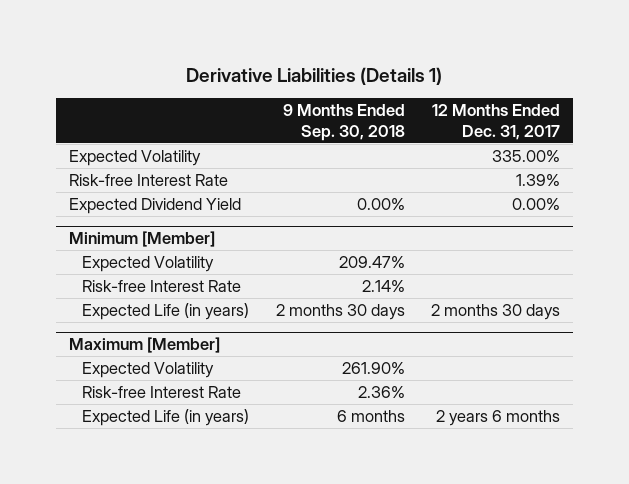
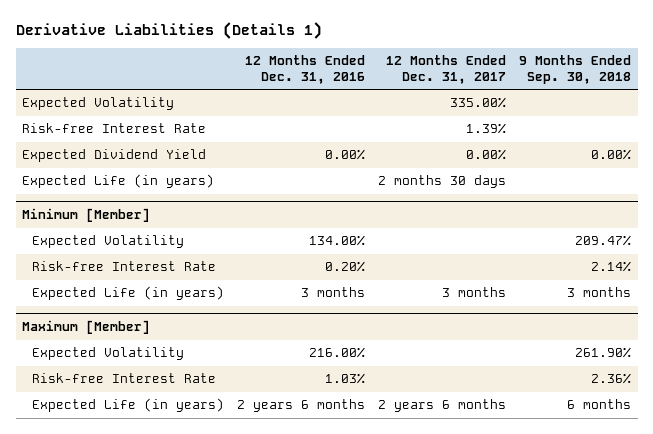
none -> [245,55,366,84] 12 Months Ended Dec. 31, 2016
none -> [22,174,215,189] Expected Life (in years)
[275,304,405,321] 2 months 30 days -> [567,287,632,298] 3 months
[430,304,560,321] 2 months 30 days -> [442,287,507,298] 3 months

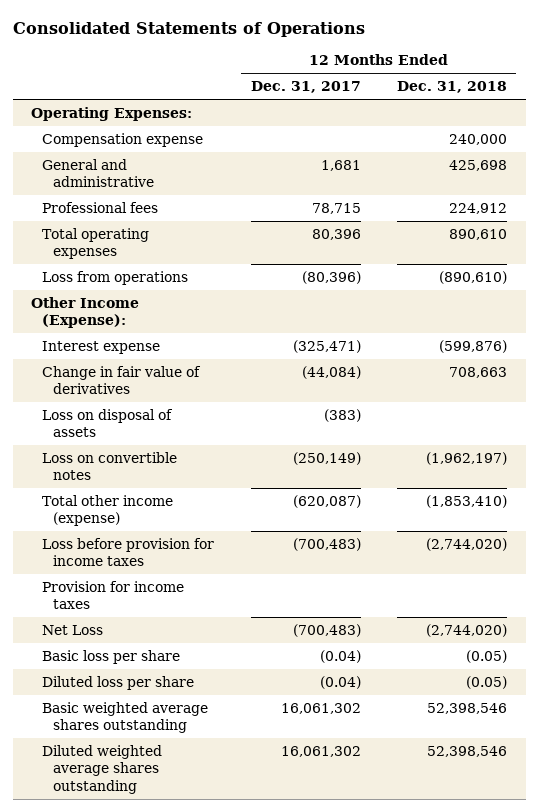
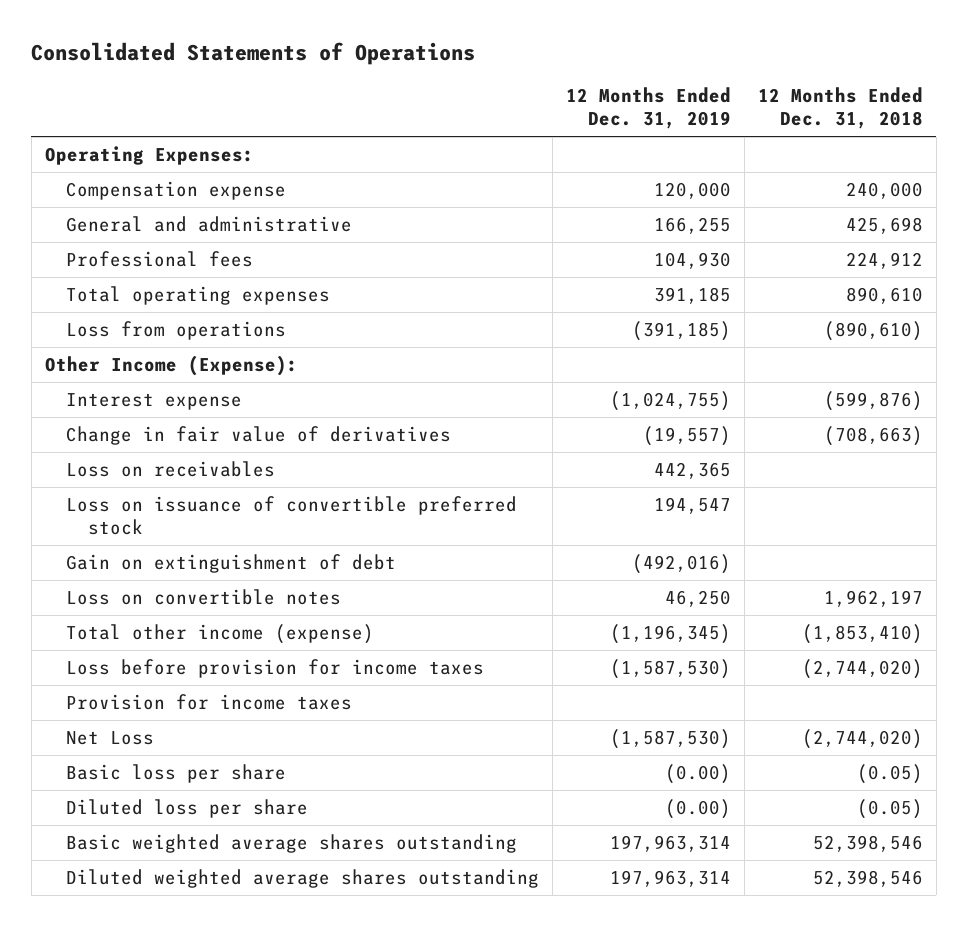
[250,81,361,94] Dec. 31, 2017 -> none
none -> [565,87,731,130] 12 Months Ended Dec. 31, 2019
[41,408,173,438] Loss on disposal of assets -> none
[449,366,508,378] 708,663 -> [823,426,923,447] (708,663)
none -> [66,461,276,478] Loss on receivables
none -> [66,496,518,535] Loss on issuance of convertible preferred stock
none -> [66,554,397,574] Gain on extinguishment of debt
[426,451,508,465] (1,962,197) -> [823,590,923,608] 1,962,197

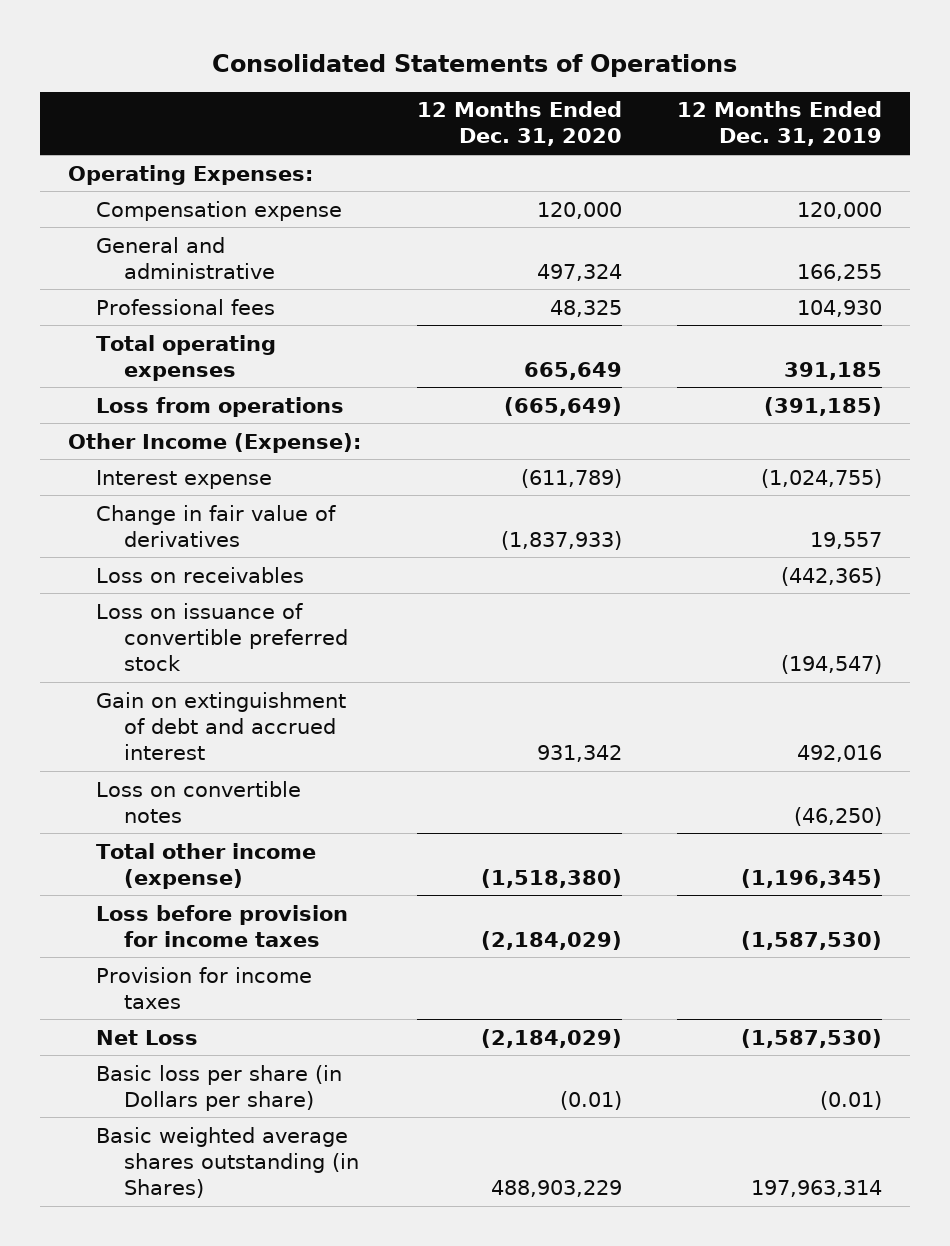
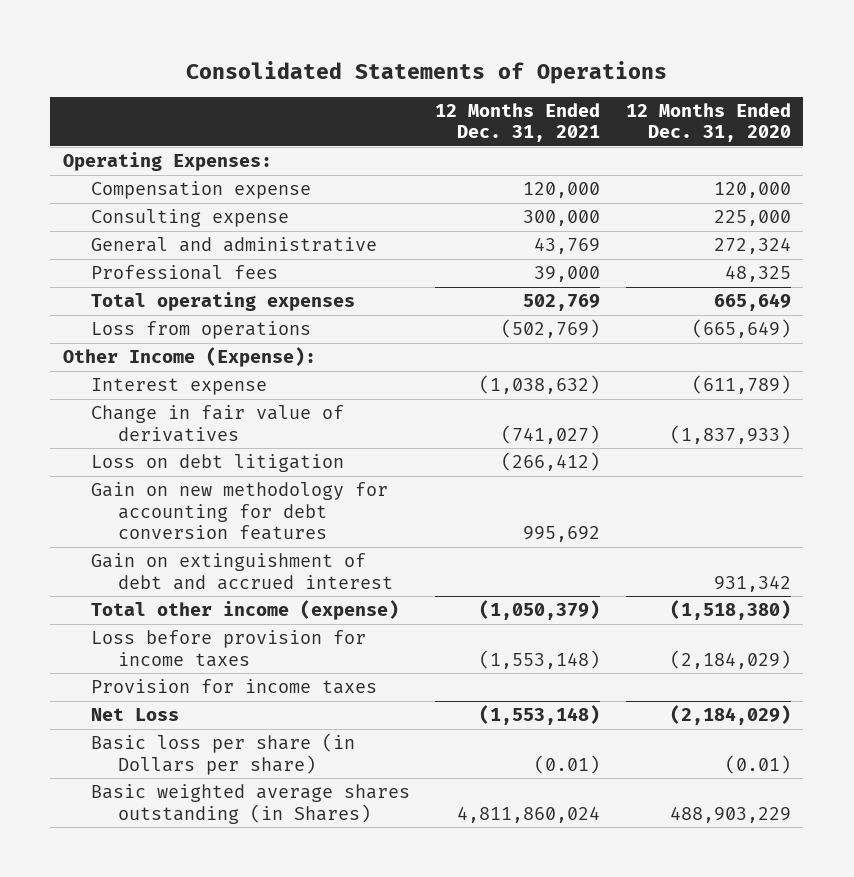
[677,101,883,147] 12 Months Ended Dec. 31, 2019 -> none
none -> [435,102,601,143] 12 Months Ended Dec. 31, 2021
none -> [90,209,289,228] Consulting expense
[536,263,622,281] 497,324 -> [713,238,791,255] 272,324
[95,566,304,583] Loss on receivables -> none
[95,602,349,671] Loss on issuance of convertible preferred stock -> none
none -> [90,454,344,473] Loss on debt litigation
none -> [90,482,388,541] Gain on new methodology for accounting for debt conversion features
[95,780,301,823] Loss on convertible notes -> none

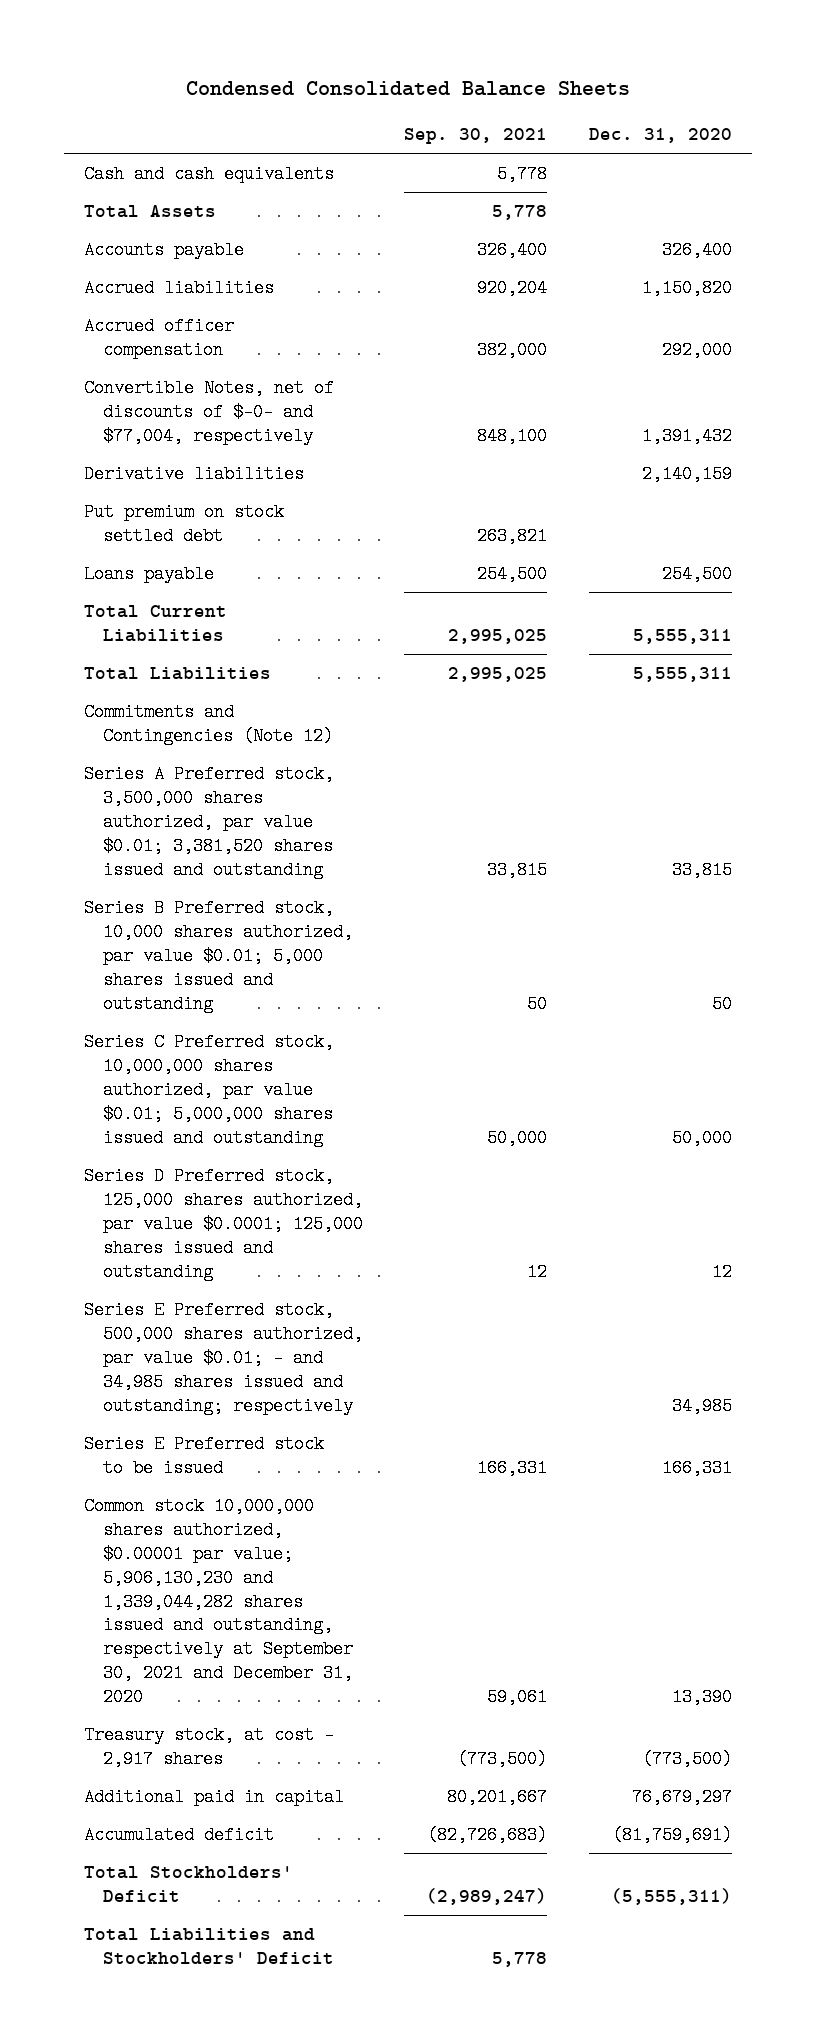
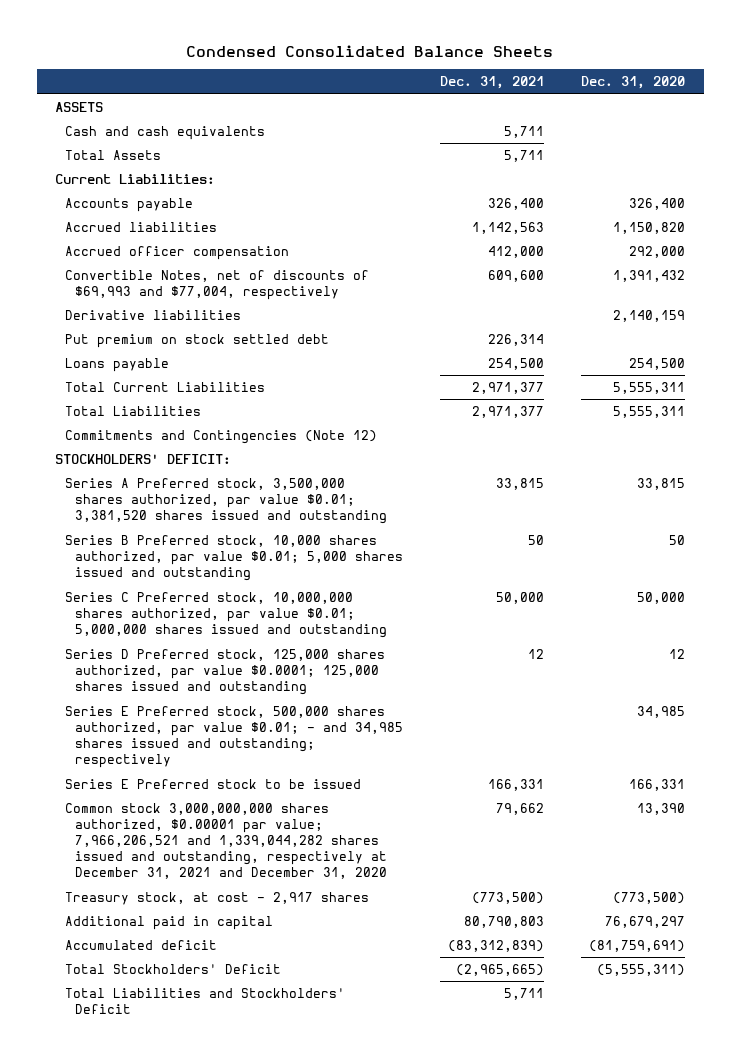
[404,128,548,145] Sep. 30, 2021 -> none
none -> [439,76,544,90] Dec. 31, 2021
none -> [55,102,104,113] ASSETS
none -> [55,174,216,185] Current Liabilities:
[84,379,335,445] Convertible Notes, net of discounts of $-0- and $77,004, respectively -> [65,270,370,301] Convertible Notes, net of discounts of $69,993 and $77,004, respectively
none -> [55,454,232,465] STOCKHOLDERS' DEFICIT:
[84,1497,354,1706] Common stock 10,000,000 shares authorized, $0.00001 par value; 5,906,130,230 and 1,339,044,282 shares issued and outstanding, respectively at September 30, 2021 and December 31, 2020 -> [65,803,387,880] Common stock 3,000,000,000 shares authorized, $0.00001 par value; 7,966,206,521 and 1,339,044,282 shares issued and outstanding, respectively at December 31, 2021 and December 31, 2020

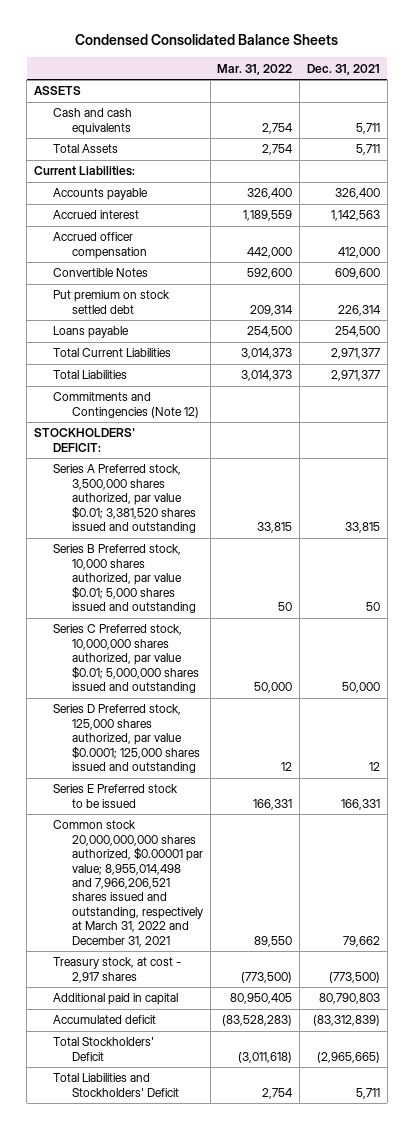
[581,76,686,90] Dec. 31, 2020 -> none
none -> [217,63,293,75] Mar. 31, 2022
[65,222,218,233] Accrued liabilities -> [52,210,139,220] Accrued interest
[65,310,242,321] Derivative liabilities -> none
[65,270,370,301] Convertible Notes, net of discounts of $69,993 and $77,004, respectively -> [52,268,148,278] Convertible Notes
[65,706,403,769] Series E Preferred stock, 500,000 shares authorized, par value $0.01; - and 34,985 shares issued and outstanding; respectively -> none
[65,803,387,880] Common stock 3,000,000,000 shares authorized, $0.00001 par value; 7,966,206,521 and 1,339,044,282 shares issued and outstanding, respectively at December 31, 2021 and December 31, 2020 -> [52,820,204,947] Common stock 20,000,000,000 shares authorized, $0.00001 par value; 8,955,014,498 and 7,966,206,521 shares issued and outstanding, respectively at March 31, 2022 and December 31, 2021

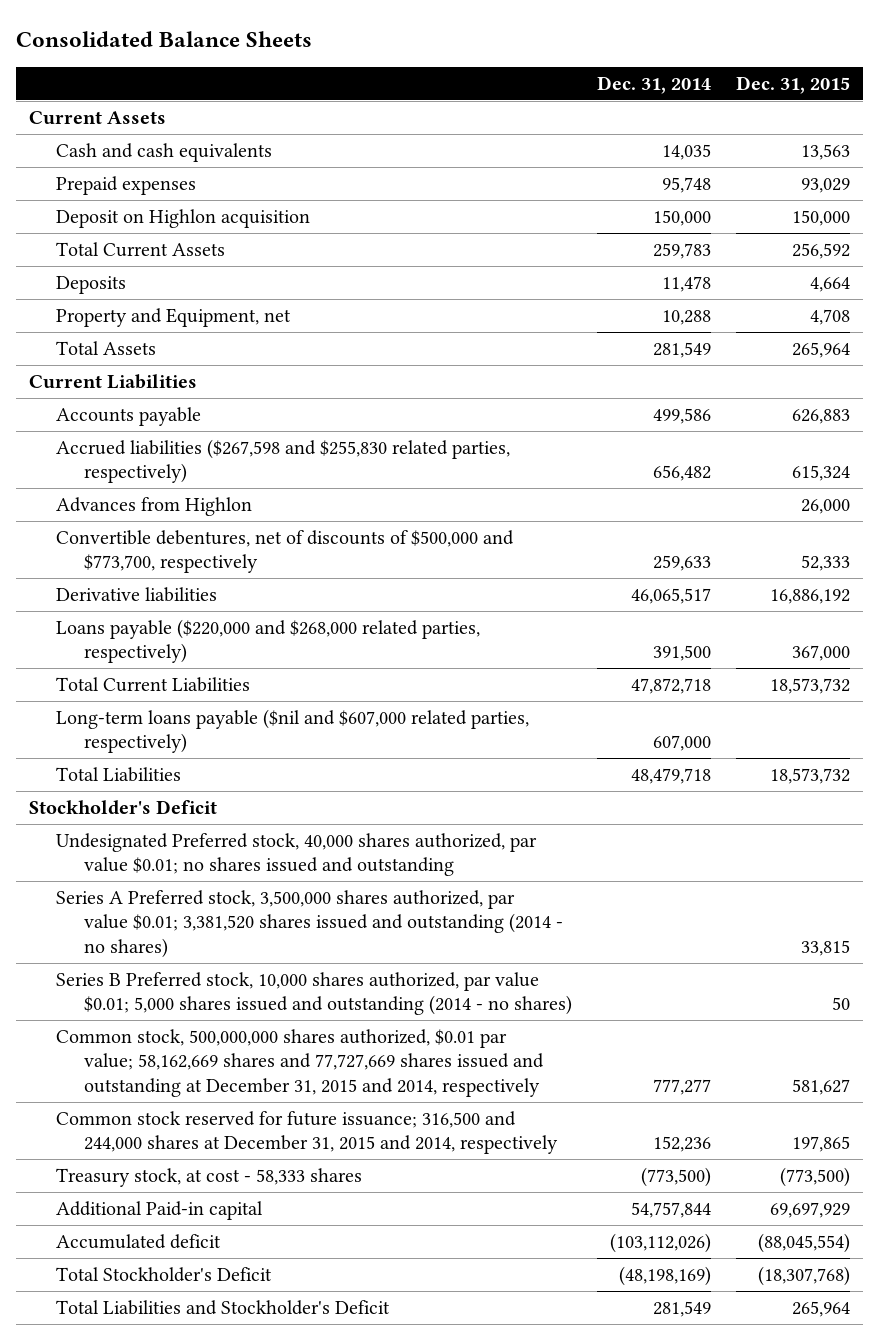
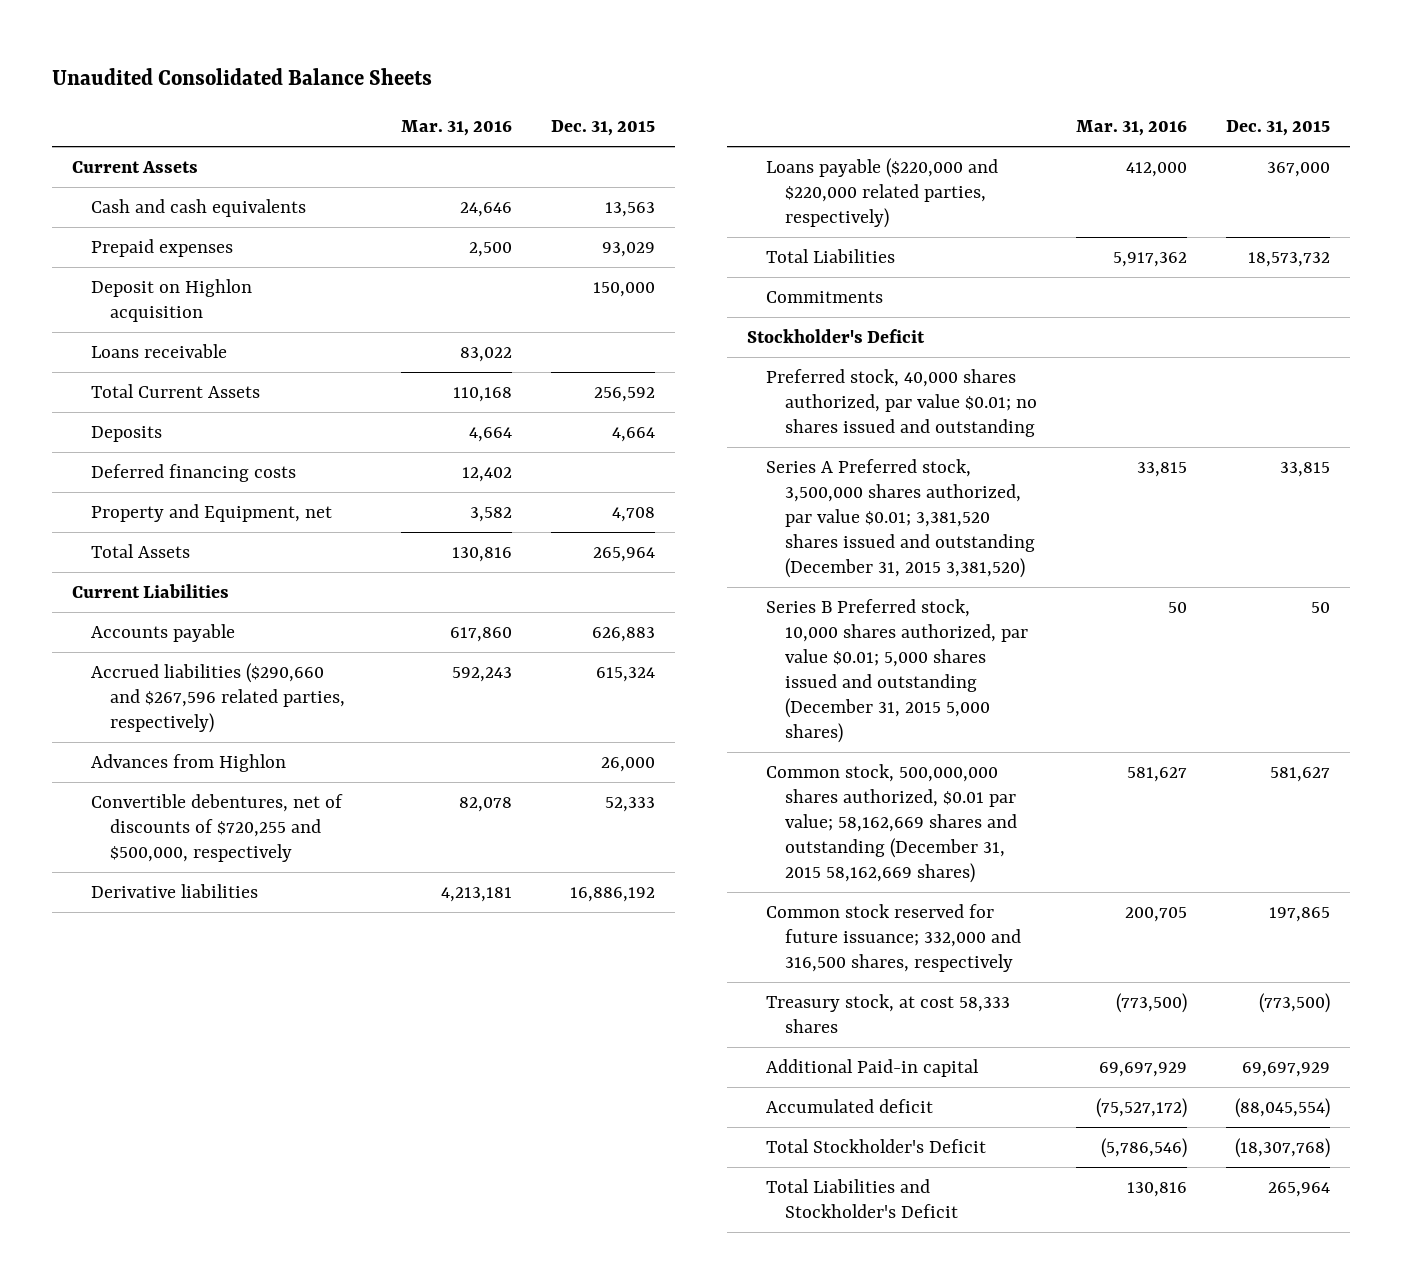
[16,31,313,48] Consolidated Balance Sheets -> [52,67,433,85] Unaudited Consolidated Balance Sheets
[597,75,712,94] Dec. 31, 2014 -> none
none -> [401,119,513,136] Mar. 31, 2016
none -> [91,344,228,359] Loans receivable
none -> [91,464,297,483] Deferred financing costs
[56,438,511,484] Accrued liabilities ($267,598 and $255,830 related parties, respectively) -> [91,663,346,734] Accrued liabilities ($290,660 and $267,596 related parties, respectively)
[56,529,515,574] Convertible debentures, net of discounts of $500,000 and $773,700, respectively -> [91,794,344,863] Convertible debentures, net of discounts of $720,255 and $500,000, respectively
[56,676,251,692] Total Current Liabilities -> none
[56,708,530,754] Long-term loans payable ($nil and $607,000 related parties, respectively) -> none
[56,618,481,664] Loans payable ($220,000 and $268,000 related parties, respectively) -> [765,158,998,229] Loans payable ($220,000 and $220,000 related parties, respectively)
none -> [765,291,883,304] Commitments
[56,832,538,877] Undesignated Preferred stock, 40,000 shares authorized, par value $0.01; no shares issued and outstanding -> [765,369,1038,438] Preferred stock, 40,000 shares authorized, par value $0.01; no shares issued and outstanding
[56,889,563,959] Series A Preferred stock, 3,500,000 shares authorized, par value $0.01; 3,381,520 shares issued and outstanding (2014 - no shares) -> [765,459,1036,579] Series A Preferred stock, 3,500,000 shares authorized, par value $0.01; 3,381,520 shares issued and outstanding (December 31, 2015 3,381,520)
[56,971,572,1016] Series B Preferred stock, 10,000 shares authorized, par value $0.01; 5,000 shares issued and outstanding (2014 - no shares) -> [765,599,1029,744] Series B Preferred stock, 10,000 shares authorized, par value $0.01; 5,000 shares issued and outstanding (December 31, 2015 5,000 shares)
[56,1028,544,1098] Common stock, 500,000,000 shares authorized, $0.01 par value; 58,162,669 shares and 77,727,669 shares issued and outstanding at December 31, 2015 and 2014, respectively -> [765,764,1018,884] Common stock, 500,000,000 shares authorized, $0.01 par value; 58,162,669 shares and outstanding (December 31, 2015 58,162,669 shares)
[56,1110,558,1155] Common stock reserved for future issuance; 316,500 and 244,000 shares at December 31, 2015 and 2014, respectively -> [765,904,1022,973] Common stock reserved for future issuance; 332,000 and 316,500 shares, respectively
[56,1167,363,1187] Treasury stock, at cost - 58,333 shares -> [765,994,1010,1034] Treasury stock, at cost 58,333 shares

